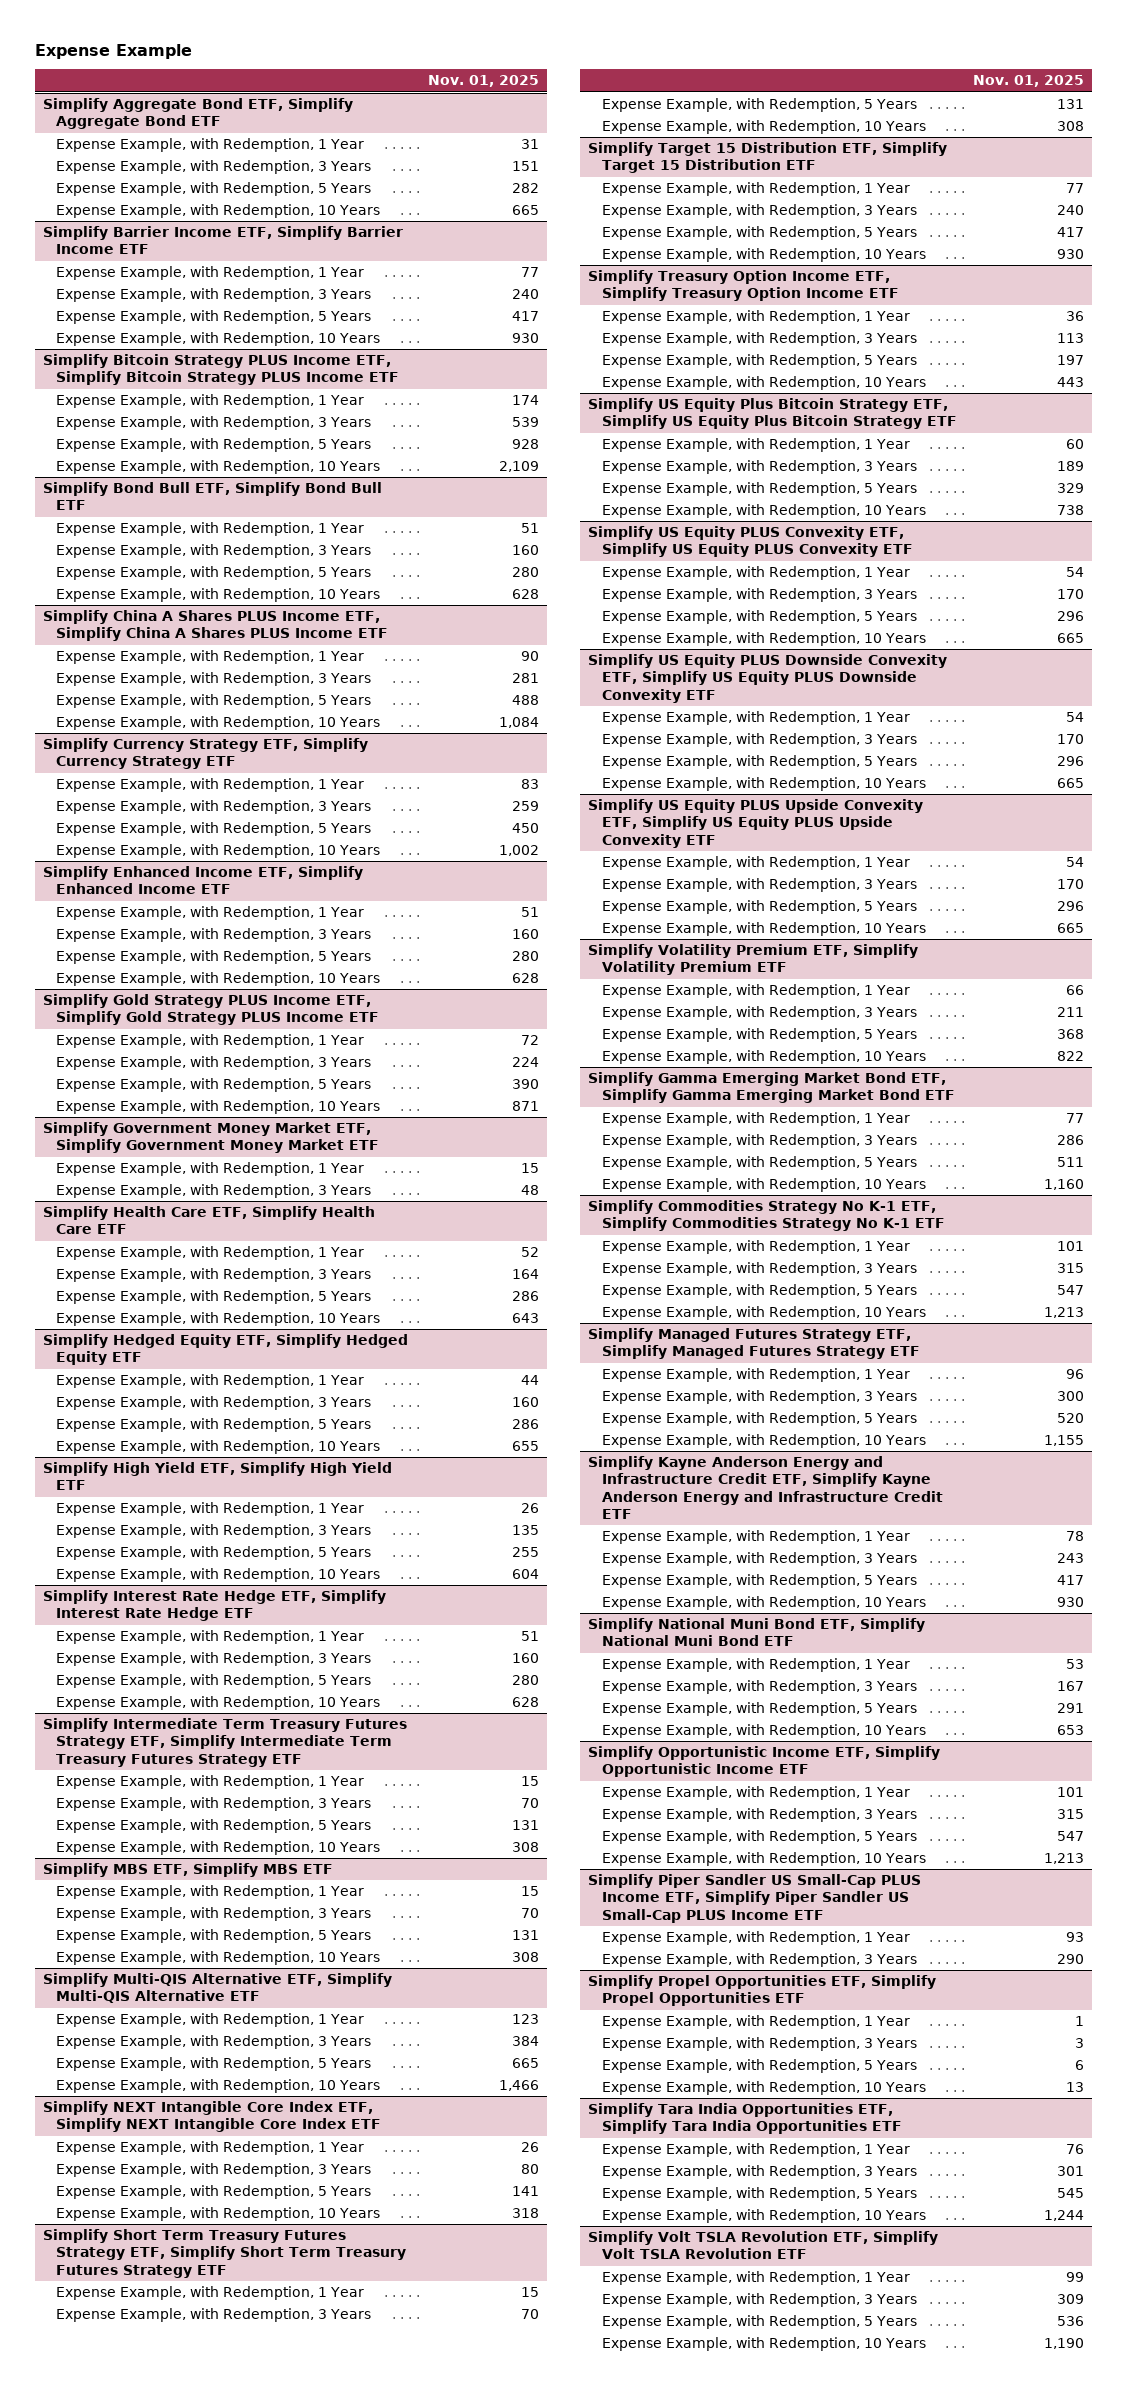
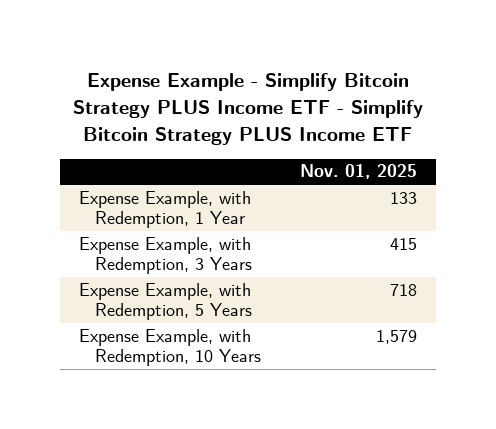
[35,43,193,59] Expense Example -> [72,73,423,146] Expense Example - Simplify Bitcoin Strategy PLUS Income ETF - Simplify Bitcoin Strategy PLUS Income ETF
[43,98,354,130] Simplify Aggregate Bond ETF, Simplify Aggregate Bond ETF -> none
[43,226,404,255] Simplify Barrier Income ETF, Simplify Barrier Income ETF -> none
[56,266,365,281] Expense Example, with Redemption, 1 Year -> none
[56,288,372,303] Expense Example, with Redemption, 3 Years -> none
[56,310,372,325] Expense Example, with Redemption, 5 Years -> none
[56,332,381,347] Expense Example, with Redemption, 10 Years -> none
[43,354,400,386] Simplify Bitcoin Strategy PLUS Income ETF, Simplify Bitcoin Strategy PLUS Income ETF -> none
[56,394,365,409] Expense Example, with Redemption, 1 Year -> none
[56,416,372,431] Expense Example, with Redemption, 3 Years -> none
[56,438,372,453] Expense Example, with Redemption, 5 Years -> none
[56,460,381,475] Expense Example, with Redemption, 10 Years -> none
[43,482,383,511] Simplify Bond Bull ETF, Simplify Bond Bull ETF -> none
[56,522,365,537] Expense Example, with Redemption, 1 Year -> none
[56,544,372,559] Expense Example, with Redemption, 3 Years -> none
[56,566,372,581] Expense Example, with Redemption, 5 Years -> none
[56,588,381,603] Expense Example, with Redemption, 10 Years -> none
[43,610,389,642] Simplify China A Shares PLUS Income ETF, Simplify China A Shares PLUS Income ETF -> none
[56,650,365,665] Expense Example, with Redemption, 1 Year -> none
[56,672,372,687] Expense Example, with Redemption, 3 Years -> none
[56,694,372,709] Expense Example, with Redemption, 5 Years -> none
[56,716,381,731] Expense Example, with Redemption, 10 Years -> none
[43,738,369,770] Simplify Currency Strategy ETF, Simplify Currency Strategy ETF -> none
[56,778,365,793] Expense Example, with Redemption, 1 Year -> none
[56,800,372,815] Expense Example, with Redemption, 3 Years -> none
[56,822,372,837] Expense Example, with Redemption, 5 Years -> none
[56,844,381,859] Expense Example, with Redemption, 10 Years -> none
[43,866,364,895] Simplify Enhanced Income ETF, Simplify Enhanced Income ETF -> none
[56,906,365,921] Expense Example, with Redemption, 1 Year -> none
[56,928,372,943] Expense Example, with Redemption, 3 Years -> none
[56,950,372,965] Expense Example, with Redemption, 5 Years -> none
[56,972,381,987] Expense Example, with Redemption, 10 Years -> none
[43,994,380,1026] Simplify Gold Strategy PLUS Income ETF, Simplify Gold Strategy PLUS Income ETF -> none
[56,1034,365,1049] Expense Example, with Redemption, 1 Year -> none
[56,1056,372,1071] Expense Example, with Redemption, 3 Years -> none
[56,1078,372,1093] Expense Example, with Redemption, 5 Years -> none
[56,1100,381,1115] Expense Example, with Redemption, 10 Years -> none
[43,1122,380,1154] Simplify Government Money Market ETF, Simplify Government Money Market ETF -> none
[56,1162,365,1177] Expense Example, with Redemption, 1 Year -> none
[56,1184,372,1199] Expense Example, with Redemption, 3 Years -> none
[43,1206,376,1235] Simplify Health Care ETF, Simplify Health Care ETF -> none
[56,1246,365,1261] Expense Example, with Redemption, 1 Year -> none
[56,1268,372,1283] Expense Example, with Redemption, 3 Years -> none
[56,1290,372,1305] Expense Example, with Redemption, 5 Years -> none
[56,1312,381,1327] Expense Example, with Redemption, 10 Years -> none
[43,1334,409,1366] Simplify Hedged Equity ETF, Simplify Hedged Equity ETF -> none
[56,1374,365,1389] Expense Example, with Redemption, 1 Year -> none
[56,1396,372,1411] Expense Example, with Redemption, 3 Years -> none
[56,1418,372,1433] Expense Example, with Redemption, 5 Years -> none
[56,1440,381,1455] Expense Example, with Redemption, 10 Years -> none
[43,1462,393,1491] Simplify High Yield ETF, Simplify High Yield ETF -> none
[56,1502,365,1517] Expense Example, with Redemption, 1 Year -> none
[56,1524,372,1539] Expense Example, with Redemption, 3 Years -> none
[56,1546,372,1561] Expense Example, with Redemption, 5 Years -> none
[56,1568,381,1583] Expense Example, with Redemption, 10 Years -> none
[43,1590,387,1622] Simplify Interest Rate Hedge ETF, Simplify Interest Rate Hedge ETF -> none
[56,1630,365,1645] Expense Example, with Redemption, 1 Year -> none
[56,1652,372,1667] Expense Example, with Redemption, 3 Years -> none
[56,1674,372,1689] Expense Example, with Redemption, 5 Years -> none
[56,1696,381,1711] Expense Example, with Redemption, 10 Years -> none
[43,1718,408,1767] Simplify Intermediate Term Treasury Futures Strategy ETF, Simplify Intermediate Term Treasury Futures Strategy ETF -> none
[56,1775,365,1790] Expense Example, with Redemption, 1 Year -> none
[56,1797,372,1812] Expense Example, with Redemption, 3 Years -> none
[56,1819,372,1834] Expense Example, with Redemption, 5 Years -> none
[56,1841,381,1856] Expense Example, with Redemption, 10 Years -> none
[43,1863,334,1878] Simplify MBS ETF, Simplify MBS ETF -> none
[56,1885,365,1900] Expense Example, with Redemption, 1 Year -> none
[56,1907,372,1922] Expense Example, with Redemption, 3 Years -> none
[56,1929,372,1944] Expense Example, with Redemption, 5 Years -> none
[56,1951,381,1966] Expense Example, with Redemption, 10 Years -> none
[43,1973,393,2004] Simplify Multi-QIS Alternative ETF, Simplify Multi-QIS Alternative ETF -> none
[56,2013,365,2028] Expense Example, with Redemption, 1 Year -> none
[56,2035,372,2050] Expense Example, with Redemption, 3 Years -> none
[56,2057,372,2072] Expense Example, with Redemption, 5 Years -> none
[56,2079,381,2094] Expense Example, with Redemption, 10 Years -> none
[43,2101,382,2133] Simplify NEXT Intangible Core Index ETF, Simplify NEXT Intangible Core Index ETF -> none
[56,2141,365,2156] Expense Example, with Redemption, 1 Year -> none
[56,2163,372,2178] Expense Example, with Redemption, 3 Years -> none
[56,2185,372,2200] Expense Example, with Redemption, 5 Years -> none
[56,2207,381,2222] Expense Example, with Redemption, 10 Years -> none
[43,2229,407,2278] Simplify Short Term Treasury Futures Strategy ETF, Simplify Short Term Treasury Futures Strategy ETF -> none
[56,2286,365,2301] Expense Example, with Redemption, 1 Year -> none
[56,2308,372,2323] Expense Example, with Redemption, 3 Years -> none
[601,98,917,113] Expense Example, with Redemption, 5 Years -> none
[601,120,926,135] Expense Example, with Redemption, 10 Years -> none
[588,142,948,174] Simplify Target 15 Distribution ETF, Simplify Target 15 Distribution ETF -> none
[601,182,910,197] Expense Example, with Redemption, 1 Year -> none
[601,204,917,219] Expense Example, with Redemption, 3 Years -> none
[601,226,917,241] Expense Example, with Redemption, 5 Years -> none
[601,248,926,263] Expense Example, with Redemption, 10 Years -> none
[588,270,899,302] Simplify Treasury Option Income ETF, Simplify Treasury Option Income ETF -> none
[601,310,910,325] Expense Example, with Redemption, 1 Year -> none
[601,332,917,347] Expense Example, with Redemption, 3 Years -> none
[601,354,917,369] Expense Example, with Redemption, 5 Years -> none
[601,376,926,391] Expense Example, with Redemption, 10 Years -> none
[588,398,957,430] Simplify US Equity Plus Bitcoin Strategy ETF, Simplify US Equity Plus Bitcoin Strategy ETF -> none
[601,438,910,453] Expense Example, with Redemption, 1 Year -> none
[601,460,917,475] Expense Example, with Redemption, 3 Years -> none
[601,482,917,497] Expense Example, with Redemption, 5 Years -> none
[601,504,926,519] Expense Example, with Redemption, 10 Years -> none
[588,526,913,558] Simplify US Equity PLUS Convexity ETF, Simplify US Equity PLUS Convexity ETF -> none
[601,566,910,581] Expense Example, with Redemption, 1 Year -> none
[601,588,917,603] Expense Example, with Redemption, 3 Years -> none
[601,610,917,625] Expense Example, with Redemption, 5 Years -> none
[601,632,926,647] Expense Example, with Redemption, 10 Years -> none
[588,654,948,703] Simplify US Equity PLUS Downside Convexity ETF, Simplify US Equity PLUS Downside Convexity ETF -> none
[601,711,910,726] Expense Example, with Redemption, 1 Year -> none
[601,733,917,748] Expense Example, with Redemption, 3 Years -> none
[601,755,917,770] Expense Example, with Redemption, 5 Years -> none
[601,777,926,792] Expense Example, with Redemption, 10 Years -> none
[588,799,924,848] Simplify US Equity PLUS Upside Convexity ETF, Simplify US Equity PLUS Upside Convexity ETF -> none
[601,856,910,871] Expense Example, with Redemption, 1 Year -> none
[601,878,917,893] Expense Example, with Redemption, 3 Years -> none
[601,900,917,915] Expense Example, with Redemption, 5 Years -> none
[601,922,926,937] Expense Example, with Redemption, 10 Years -> none
[588,944,919,976] Simplify Volatility Premium ETF, Simplify Volatility Premium ETF -> none
[601,984,910,999] Expense Example, with Redemption, 1 Year -> none
[601,1006,917,1021] Expense Example, with Redemption, 3 Years -> none
[601,1028,917,1043] Expense Example, with Redemption, 5 Years -> none
[601,1050,926,1065] Expense Example, with Redemption, 10 Years -> none
[588,1072,955,1104] Simplify Gamma Emerging Market Bond ETF, Simplify Gamma Emerging Market Bond ETF -> none
[601,1112,910,1127] Expense Example, with Redemption, 1 Year -> none
[601,1134,917,1149] Expense Example, with Redemption, 3 Years -> none
[601,1156,917,1171] Expense Example, with Redemption, 5 Years -> none
[601,1178,926,1193] Expense Example, with Redemption, 10 Years -> none
[588,1200,945,1232] Simplify Commodities Strategy No K-1 ETF, Simplify Commodities Strategy No K-1 ETF -> none
[601,1240,910,1255] Expense Example, with Redemption, 1 Year -> none
[601,1262,917,1277] Expense Example, with Redemption, 3 Years -> none
[601,1284,917,1299] Expense Example, with Redemption, 5 Years -> none
[601,1306,926,1321] Expense Example, with Redemption, 10 Years -> none
[588,1328,920,1360] Simplify Managed Futures Strategy ETF, Simplify Managed Futures Strategy ETF -> none
[601,1368,910,1383] Expense Example, with Redemption, 1 Year -> none
[601,1390,917,1405] Expense Example, with Redemption, 3 Years -> none
[601,1412,917,1427] Expense Example, with Redemption, 5 Years -> none
[601,1434,926,1449] Expense Example, with Redemption, 10 Years -> none
[588,1456,943,1519] Simplify Kayne Anderson Energy and Infrastructure Credit ETF, Simplify Kayne Anderson Energy and Infrastructure Credit ETF -> none
[601,1530,910,1545] Expense Example, with Redemption, 1 Year -> none
[601,1552,917,1567] Expense Example, with Redemption, 3 Years -> none
[601,1574,917,1589] Expense Example, with Redemption, 5 Years -> none
[601,1596,926,1611] Expense Example, with Redemption, 10 Years -> none
[588,1618,926,1647] Simplify National Muni Bond ETF, Simplify National Muni Bond ETF -> none
[601,1658,910,1673] Expense Example, with Redemption, 1 Year -> none
[601,1680,917,1695] Expense Example, with Redemption, 3 Years -> none
[601,1702,917,1717] Expense Example, with Redemption, 5 Years -> none
[601,1724,926,1739] Expense Example, with Redemption, 10 Years -> none
[588,1746,941,1778] Simplify Opportunistic Income ETF, Simplify Opportunistic Income ETF -> none
[601,1786,910,1801] Expense Example, with Redemption, 1 Year -> none
[601,1808,917,1823] Expense Example, with Redemption, 3 Years -> none
[601,1830,917,1845] Expense Example, with Redemption, 5 Years -> none
[601,1852,926,1867] Expense Example, with Redemption, 10 Years -> none
[588,1874,922,1923] Simplify Piper Sandler US Small-Cap PLUS Income ETF, Simplify Piper Sandler US Small-Cap PLUS Income ETF -> none
[601,1931,910,1946] Expense Example, with Redemption, 1 Year -> none
[601,1953,917,1968] Expense Example, with Redemption, 3 Years -> none
[588,1975,937,2007] Simplify Propel Opportunities ETF, Simplify Propel Opportunities ETF -> none
[601,2015,910,2030] Expense Example, with Redemption, 1 Year -> none
[601,2037,917,2052] Expense Example, with Redemption, 3 Years -> none
[601,2059,917,2074] Expense Example, with Redemption, 5 Years -> none
[601,2081,926,2096] Expense Example, with Redemption, 10 Years -> none
[588,2103,902,2135] Simplify Tara India Opportunities ETF, Simplify Tara India Opportunities ETF -> none
[601,2143,910,2158] Expense Example, with Redemption, 1 Year -> none
[601,2165,917,2180] Expense Example, with Redemption, 3 Years -> none
[601,2187,917,2202] Expense Example, with Redemption, 5 Years -> none
[601,2209,926,2224] Expense Example, with Redemption, 10 Years -> none
[588,2231,939,2260] Simplify Volt TSLA Revolution ETF, Simplify Volt TSLA Revolution ETF -> none
[601,2271,910,2286] Expense Example, with Redemption, 1 Year -> none
[601,2293,917,2308] Expense Example, with Redemption, 3 Years -> none
[601,2315,917,2330] Expense Example, with Redemption, 5 Years -> none
[601,2337,926,2352] Expense Example, with Redemption, 10 Years -> none
[520,139,539,150] 31 -> [389,191,417,204] 133
[511,161,539,172] 151 -> [389,237,417,250] 415
[511,183,539,194] 282 -> [389,283,417,296] 718
[511,205,539,216] 665 -> [375,329,417,344] 1,579

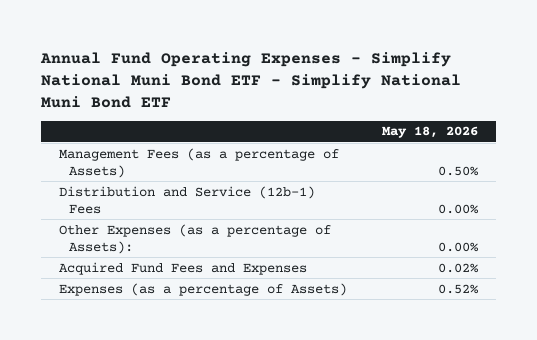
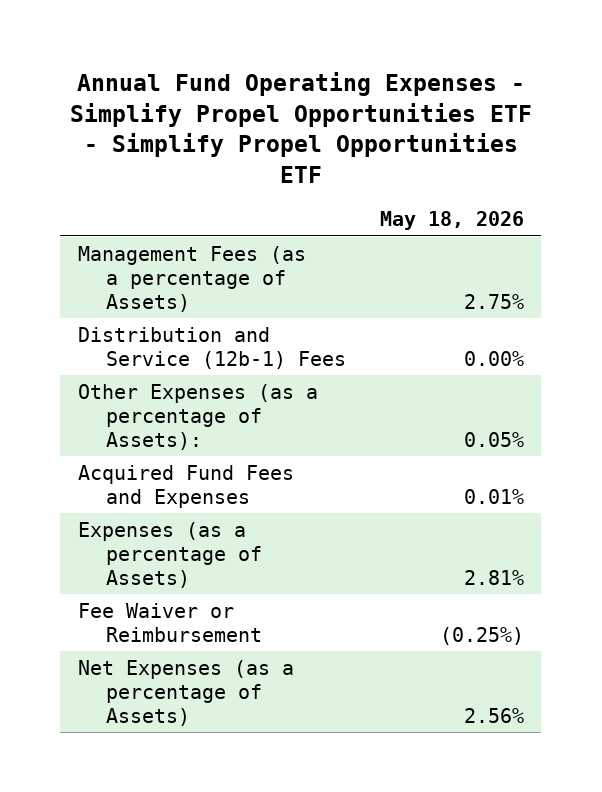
[39,51,461,108] Annual Fund Operating Expenses - Simplify National Muni Bond ETF - Simplify National Muni Bond ETF -> [69,71,532,183] Annual Fund Operating Expenses - Simplify Propel Opportunities ETF - Simplify Propel Opportunities ETF
[438,166,480,177] 0.50% -> [464,293,525,309] 2.75%
[438,242,480,253] 0.00% -> [464,431,525,447] 0.05%
[438,262,480,273] 0.02% -> [464,488,525,504] 0.01%
[438,283,480,294] 0.52% -> [464,569,525,585] 2.81%
none -> [77,602,262,642] Fee Waiver or Reimbursement
none -> [77,659,294,726] Net Expenses (as a percentage of Assets)

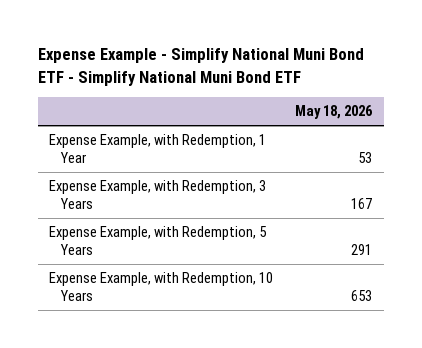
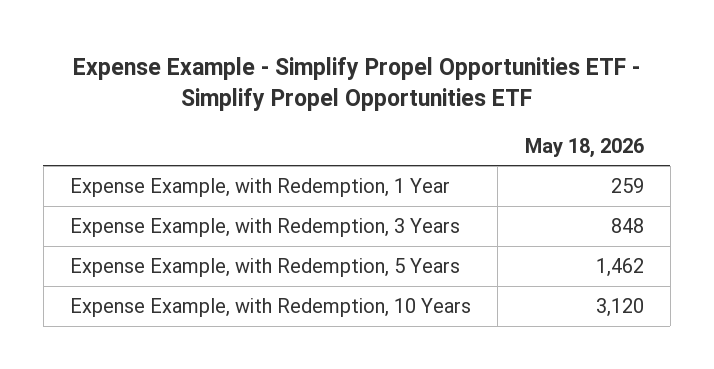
[38,48,365,86] Expense Example - Simplify National Muni Bond ETF - Simplify National Muni Bond ETF -> [72,56,640,111] Expense Example - Simplify Propel Opportunities ETF - Simplify Propel Opportunities ETF
[358,152,373,164] 53 -> [610,178,644,194] 259
[351,198,373,210] 167 -> [610,218,644,234] 848
[351,244,373,256] 291 -> [595,258,644,278] 1,462
[351,290,373,302] 653 -> [595,298,644,318] 3,120

